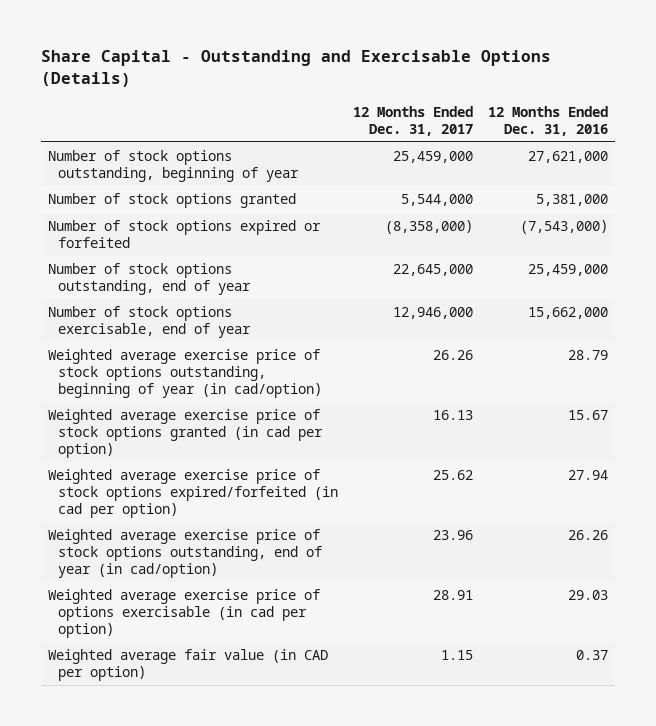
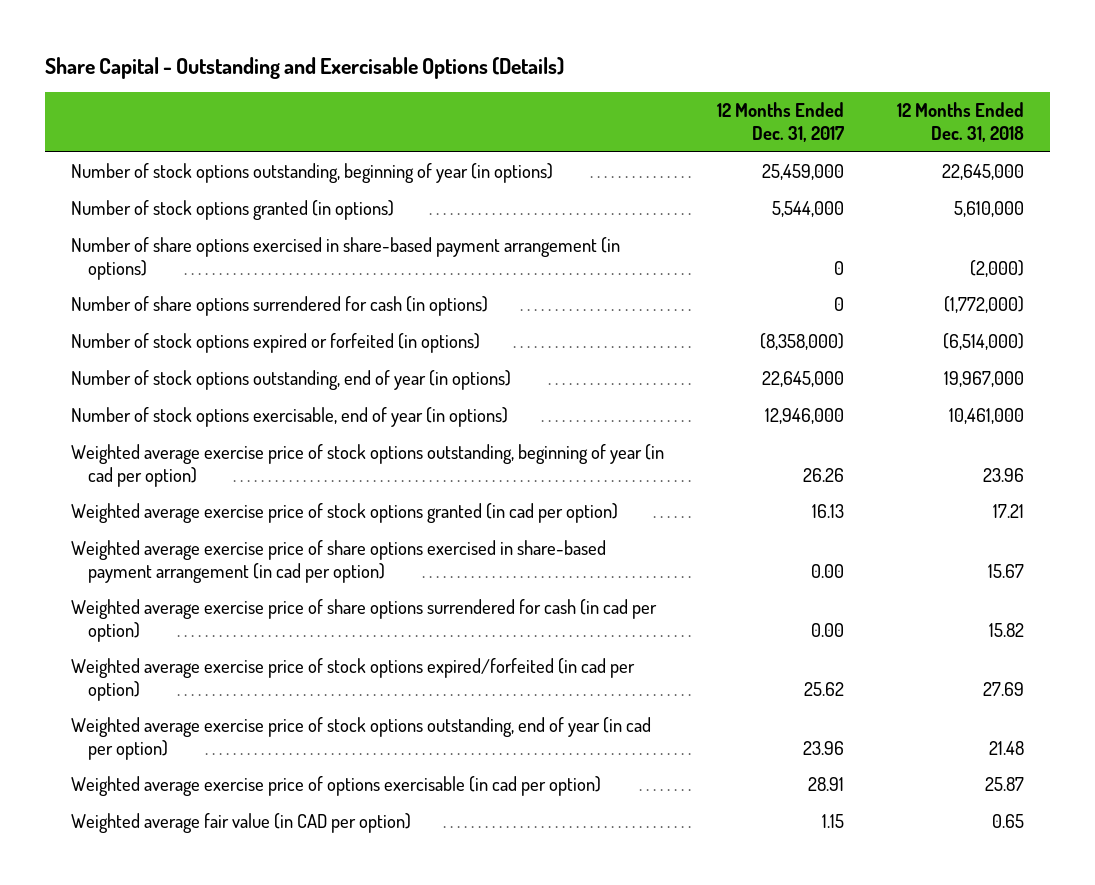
[487,105,608,136] 12 Months Ended Dec. 31, 2016 -> none
none -> [896,102,1024,143] 12 Months Ended Dec. 31, 2018
[47,150,300,183] Number of stock options outstanding, beginning of year -> [71,163,554,184] Number of stock options outstanding, beginning of year (in options)
[47,193,296,209] Number of stock options granted -> [71,200,395,221] Number of stock options granted (in options)
none -> [71,237,621,280] Number of share options exercised in share-based payment arrangement (in options)
none -> [71,296,489,317] Number of share options surrendered for cash (in options)
[47,220,321,249] Number of stock options expired or forfeited -> [71,333,481,354] Number of stock options expired or forfeited (in options)
[47,263,252,296] Number of stock options outstanding, end of year -> [71,370,512,391] Number of stock options outstanding, end of year (in options)
[47,306,252,339] Number of stock options exercisable, end of year -> [71,407,509,428] Number of stock options exercisable, end of year (in options)
[47,349,323,398] Weighted average exercise price of stock options outstanding, beginning of year (in cad/option) -> [71,444,665,487] Weighted average exercise price of stock options outstanding, beginning of year (in cad per option)
none -> [71,540,607,583] Weighted average exercise price of share options exercised in share-based payment arrangement (in cad per option)
none -> [71,599,658,642] Weighted average exercise price of share options surrendered for cash (in cad per option)
[47,529,323,578] Weighted average exercise price of stock options outstanding, end of year (in cad/option) -> [71,717,652,760] Weighted average exercise price of stock options outstanding, end of year (in cad per option)

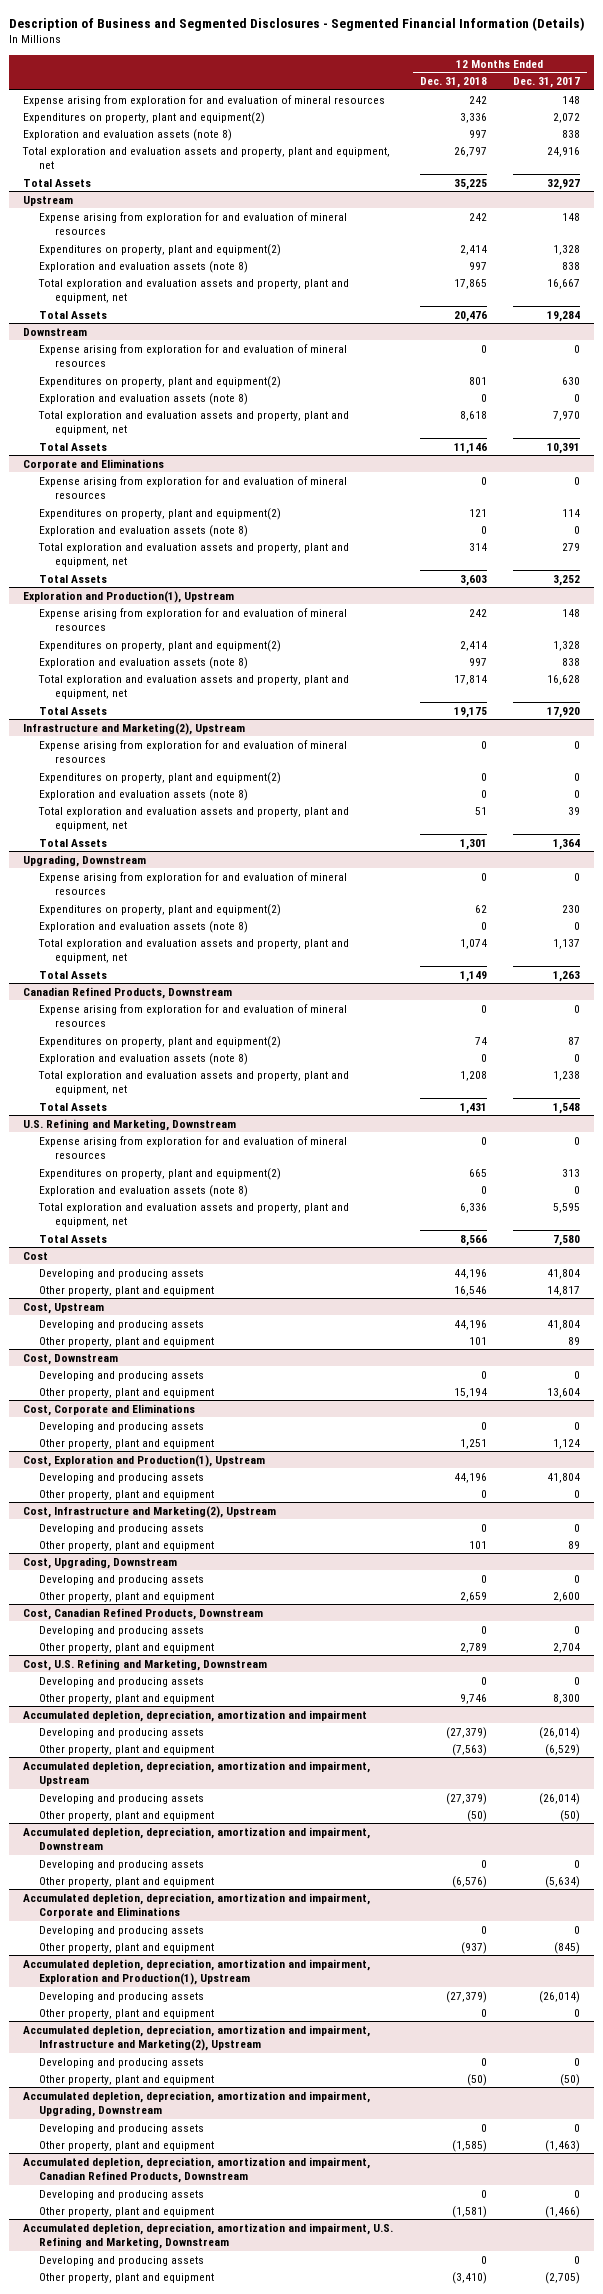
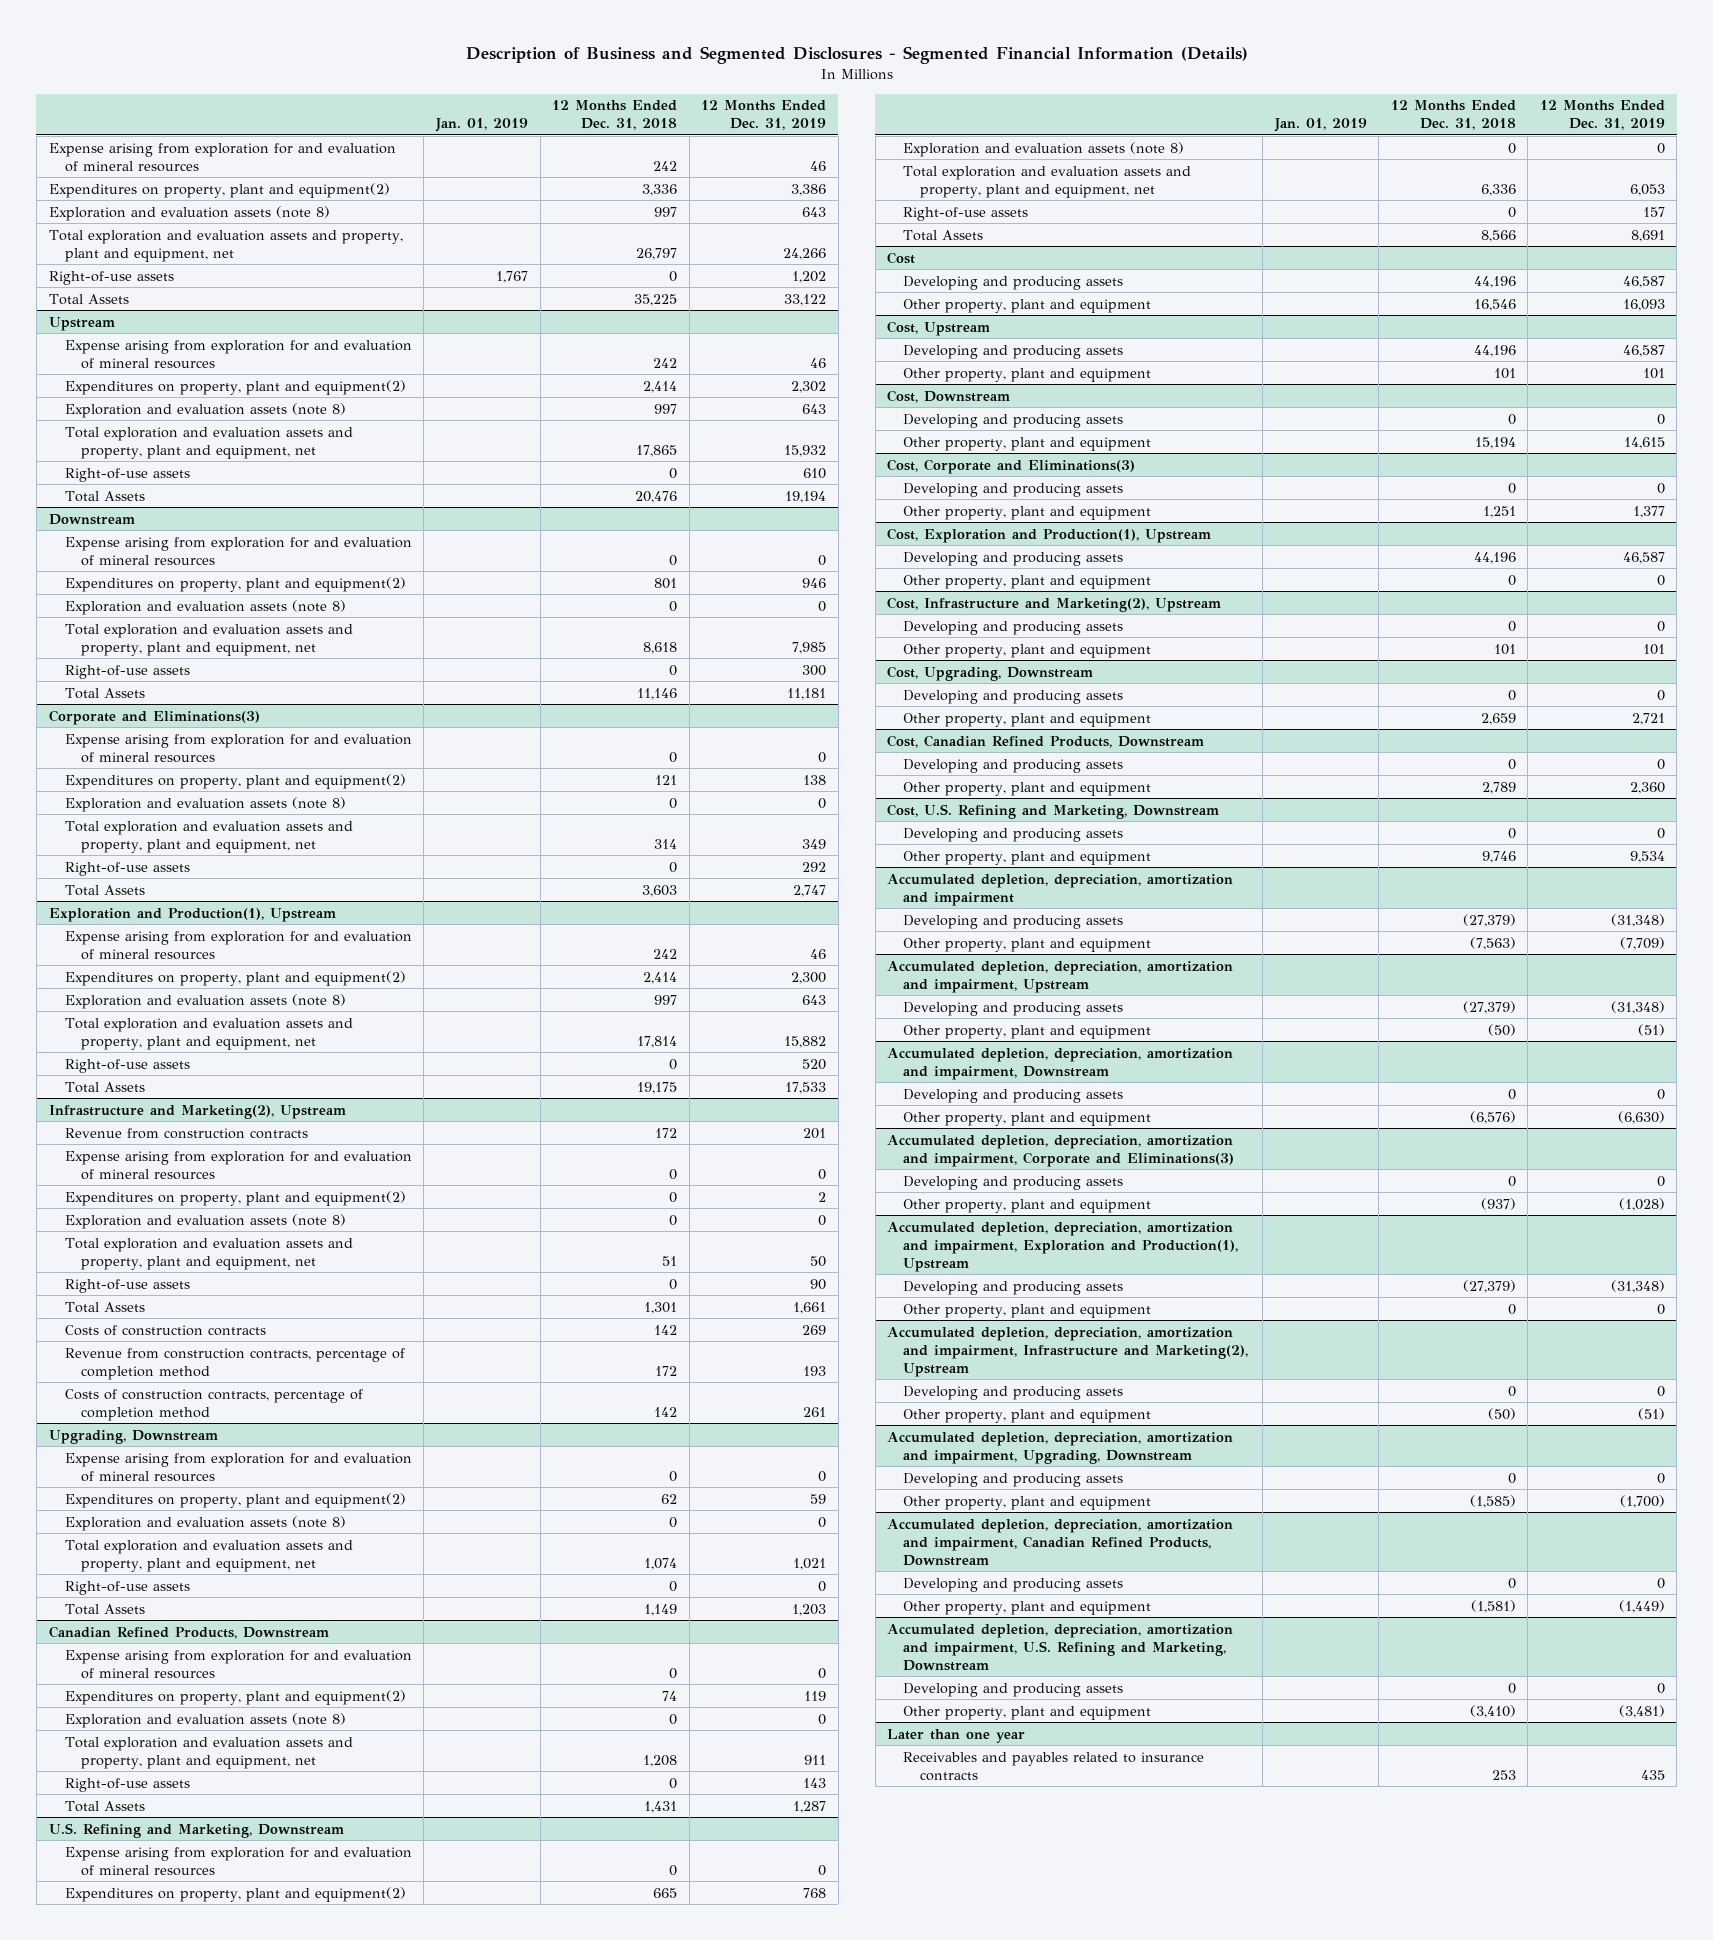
[513,77,581,89] Dec. 31, 2017 -> none
none -> [434,118,528,133] Jan. 01, 2019
none -> [701,100,827,131] 12 Months Ended Dec. 31, 2019
none -> [48,270,174,285] Right-of-use assets
none -> [64,467,190,482] Right-of-use assets
none -> [64,664,190,679] Right-of-use assets
[22,458,164,470] Corporate and Eliminations -> [48,709,260,725] Corporate and Eliminations(3)
none -> [64,861,190,876] Right-of-use assets
none -> [64,1058,190,1073] Right-of-use assets
none -> [64,1127,308,1139] Revenue from construction contracts
none -> [64,1278,190,1293] Right-of-use assets
none -> [64,1324,266,1336] Costs of construction contracts
none -> [64,1347,405,1380] Revenue from construction contracts, percentage of completion method
none -> [64,1388,363,1421] Costs of construction contracts, percentage of completion method
none -> [64,1580,190,1595] Right-of-use assets
none -> [64,1777,190,1792] Right-of-use assets
none -> [903,206,1029,221] Right-of-use assets
[22,1403,195,1416] Cost, Corporate and Eliminations -> [887,458,1136,474] Cost, Corporate and Eliminations(3)
[22,1892,370,1919] Accumulated depletion, depreciation, amortization and impairment, Corporate and Eliminations -> [887,1134,1235,1167] Accumulated depletion, depreciation, amortization and impairment, Corporate and Eliminations(3)
none -> [887,1728,1026,1743] Later than one year
none -> [903,1751,1205,1781] Receivables and payables related to insurance contracts

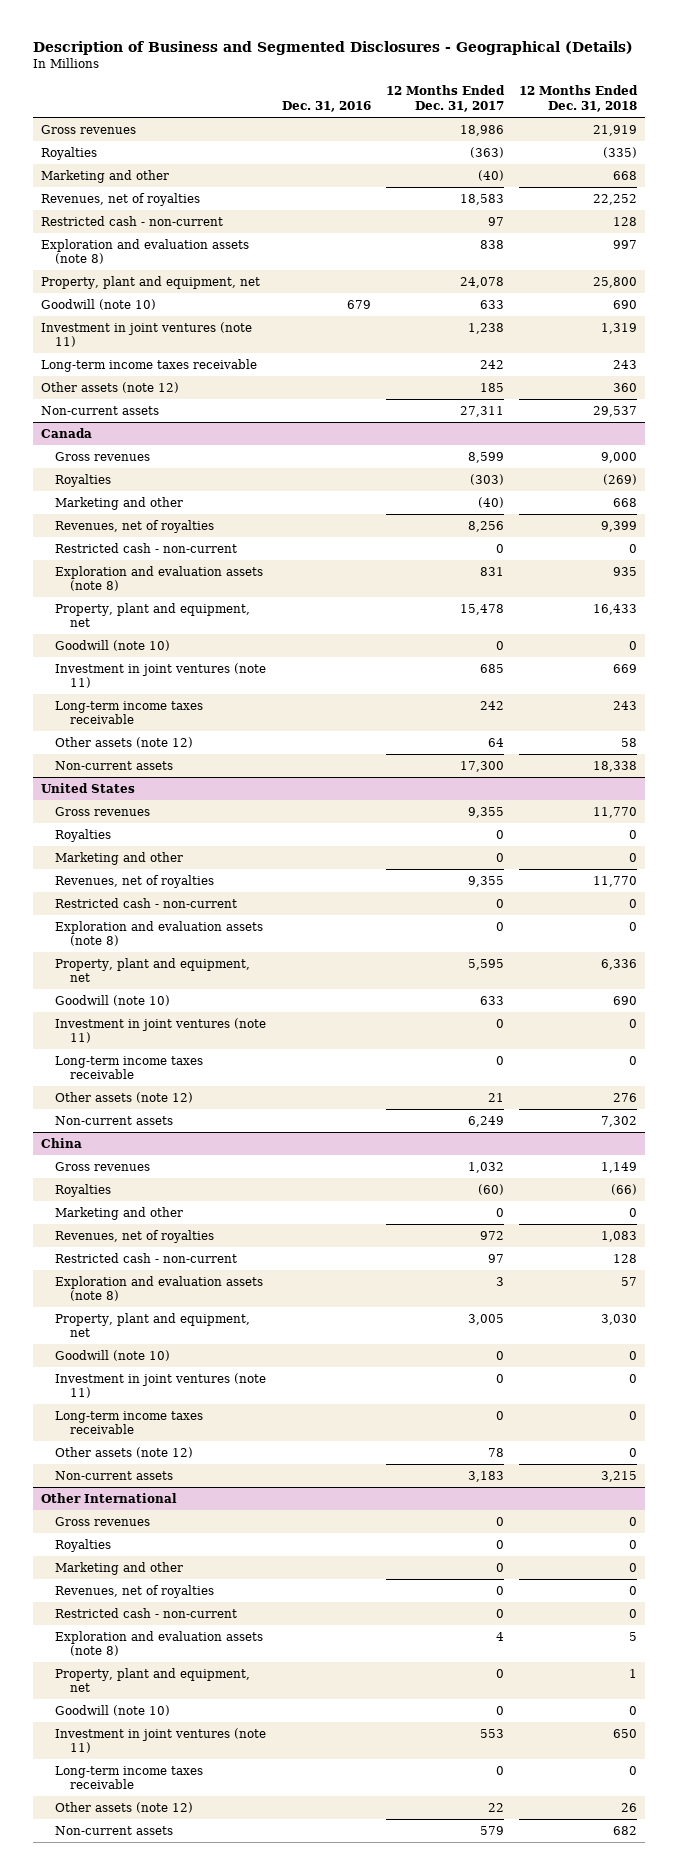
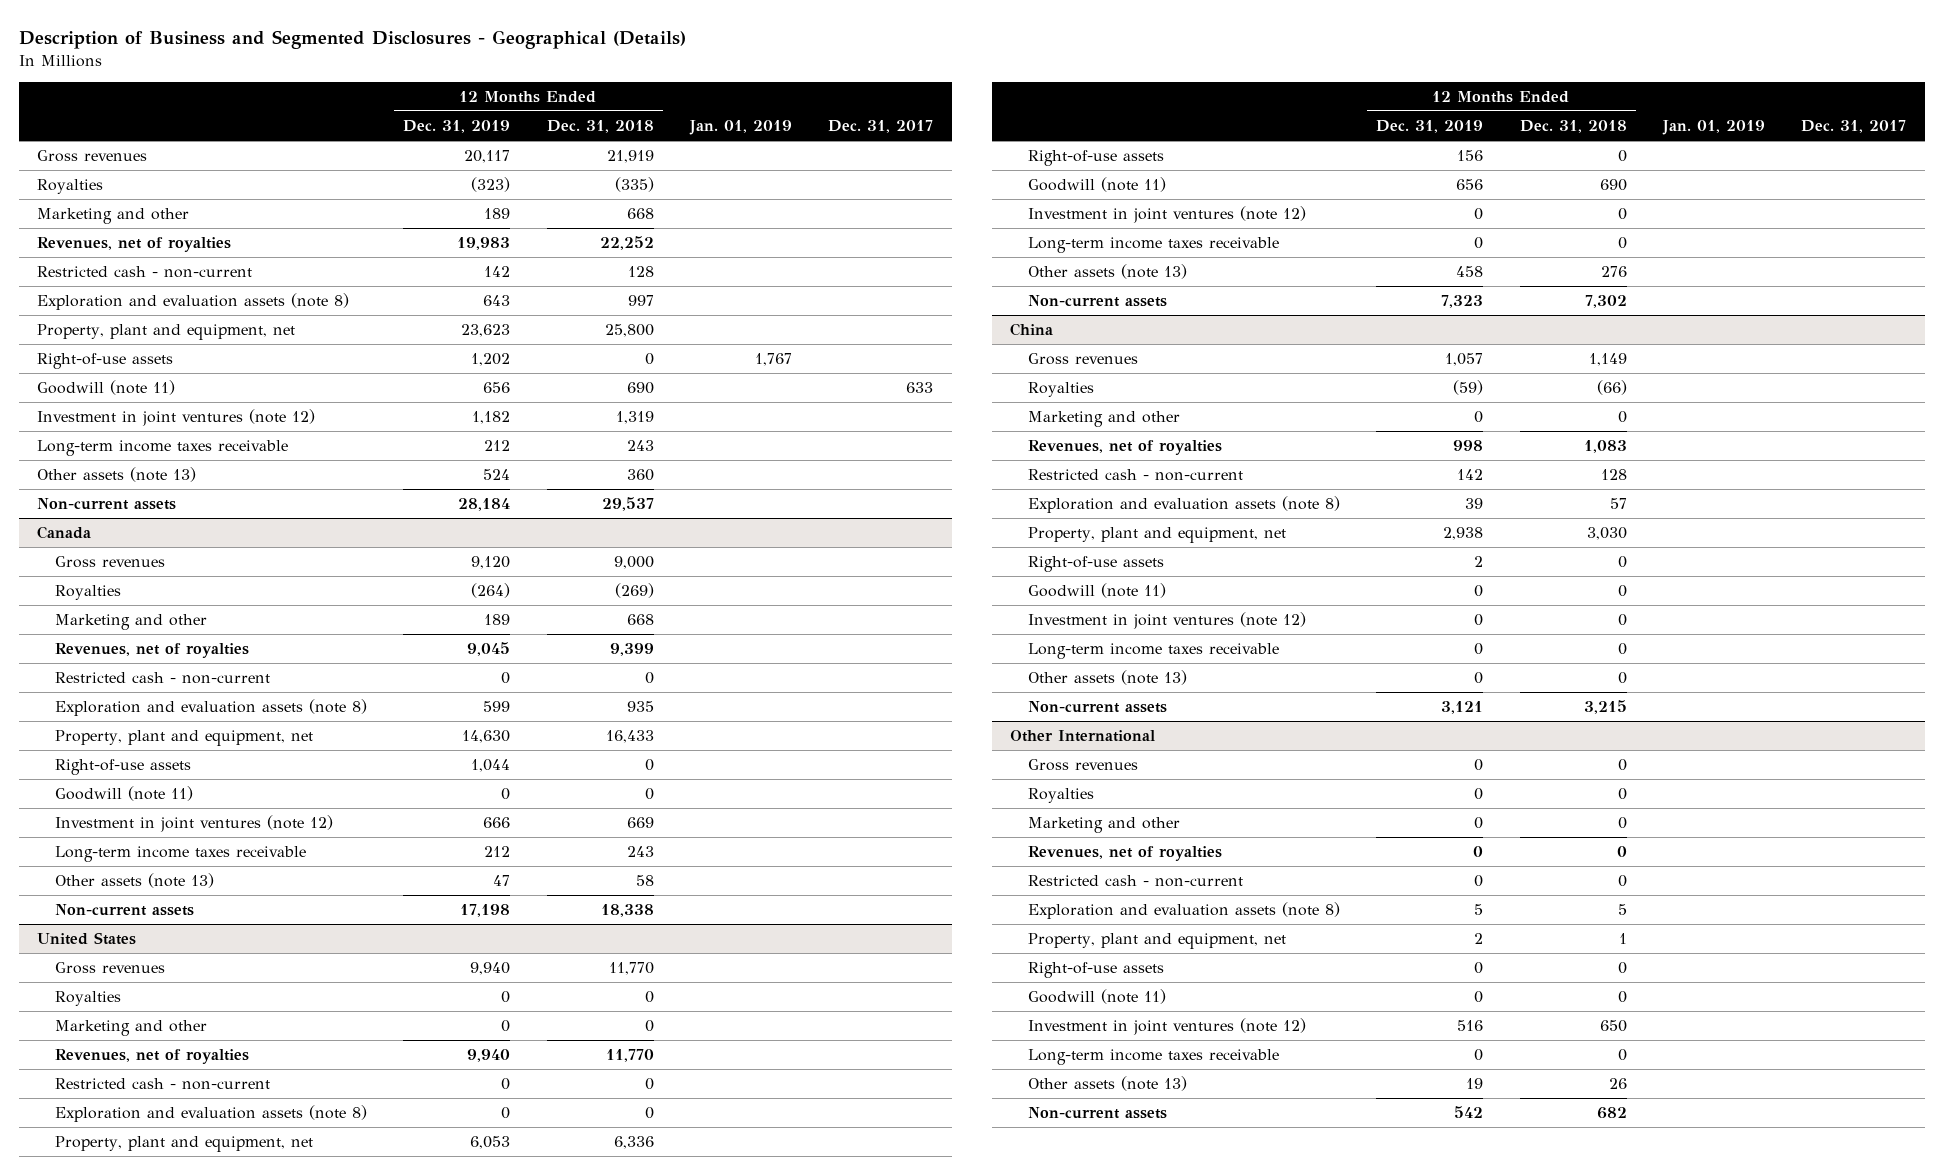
[281,101,371,113] Dec. 31, 2016 -> none
[385,85,505,113] 12 Months Ended Dec. 31, 2017 -> none
none -> [403,120,511,134] Dec. 31, 2019
none -> [689,120,793,136] Jan. 01, 2019
none -> [828,120,934,134] Dec. 31, 2017
none -> [37,353,174,370] Right-of-use assets
[41,298,157,310] Goodwill (note 10) -> [37,380,176,396] Goodwill (note 11)
[41,321,253,348] Investment in joint ventures (note 11) -> [37,409,316,427] Investment in joint ventures (note 12)
[41,381,180,393] Other assets (note 12) -> [37,467,197,483] Other assets (note 13)
none -> [54,759,191,776] Right-of-use assets
[55,639,171,651] Goodwill (note 10) -> [54,786,193,802] Goodwill (note 11)
[55,662,267,689] Investment in joint ventures (note 11) -> [54,815,333,833] Investment in joint ventures (note 12)
[55,736,194,748] Other assets (note 12) -> [54,873,214,889] Other assets (note 13)
none -> [1027,150,1164,167] Right-of-use assets
[55,994,171,1006] Goodwill (note 10) -> [1027,177,1166,193] Goodwill (note 11)
[55,1017,267,1044] Investment in joint ventures (note 11) -> [1027,206,1306,224] Investment in joint ventures (note 12)
[55,1091,194,1103] Other assets (note 12) -> [1027,264,1187,280] Other assets (note 13)
none -> [1027,556,1164,573] Right-of-use assets
[55,1349,171,1361] Goodwill (note 10) -> [1027,583,1166,599] Goodwill (note 11)
[55,1372,267,1399] Investment in joint ventures (note 11) -> [1027,612,1306,630] Investment in joint ventures (note 12)
[55,1446,194,1458] Other assets (note 12) -> [1027,670,1187,686] Other assets (note 13)
none -> [1027,962,1164,979] Right-of-use assets
[55,1704,171,1716] Goodwill (note 10) -> [1027,989,1166,1005] Goodwill (note 11)
[55,1727,267,1754] Investment in joint ventures (note 11) -> [1027,1018,1306,1036] Investment in joint ventures (note 12)
[55,1801,194,1813] Other assets (note 12) -> [1027,1076,1187,1092] Other assets (note 13)

